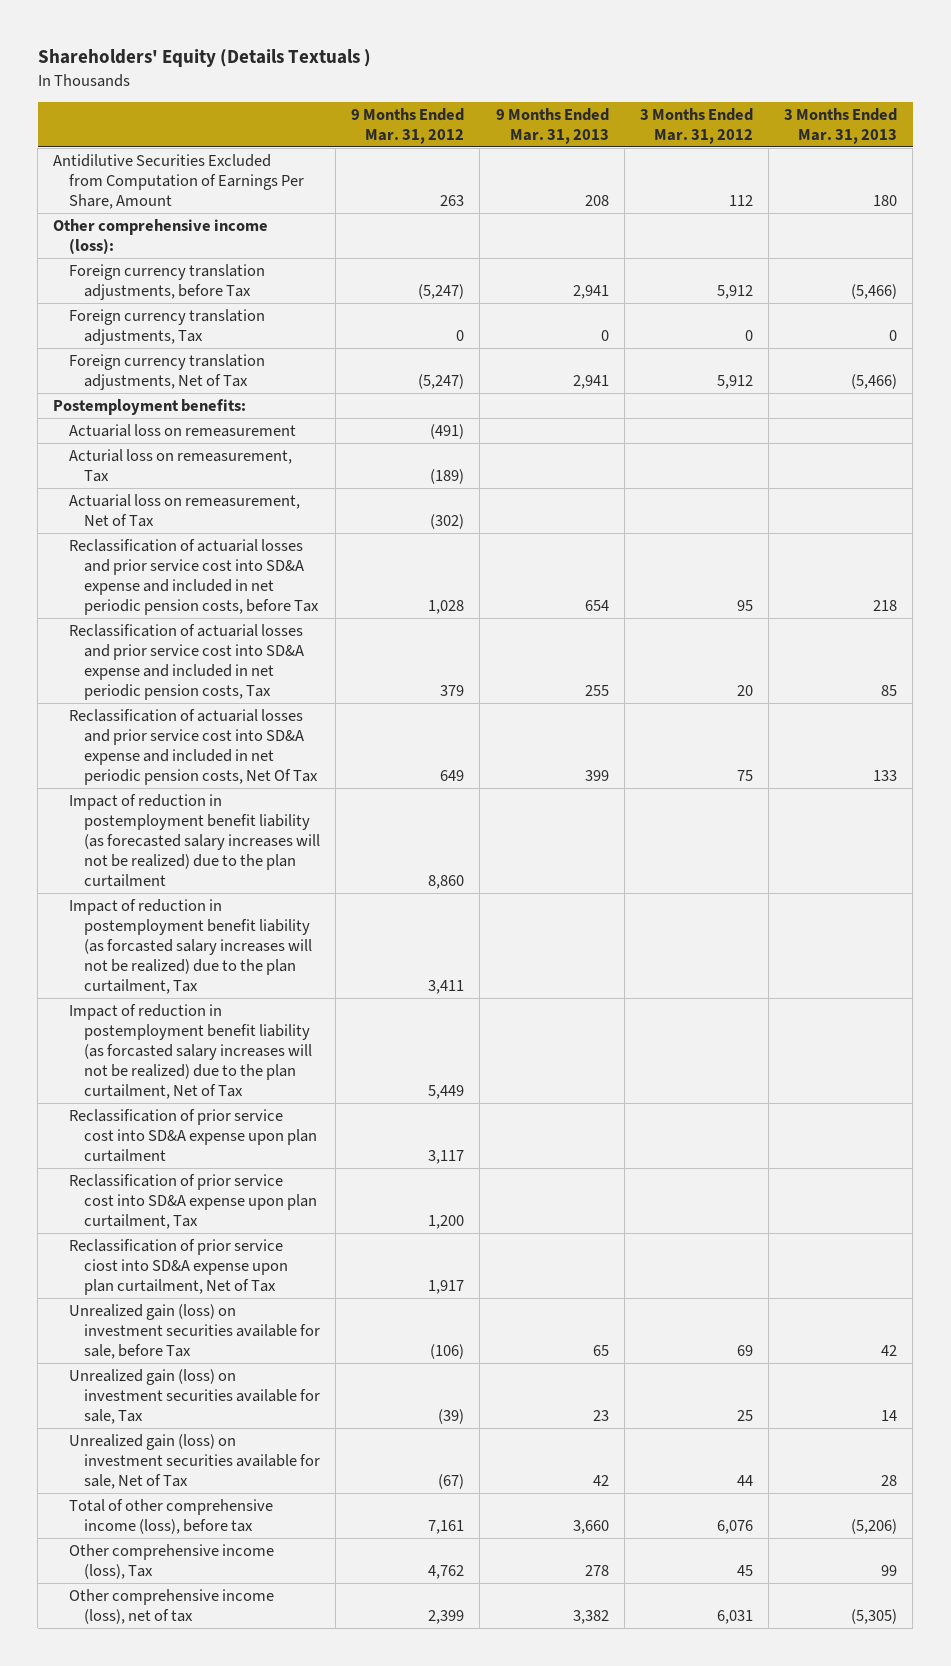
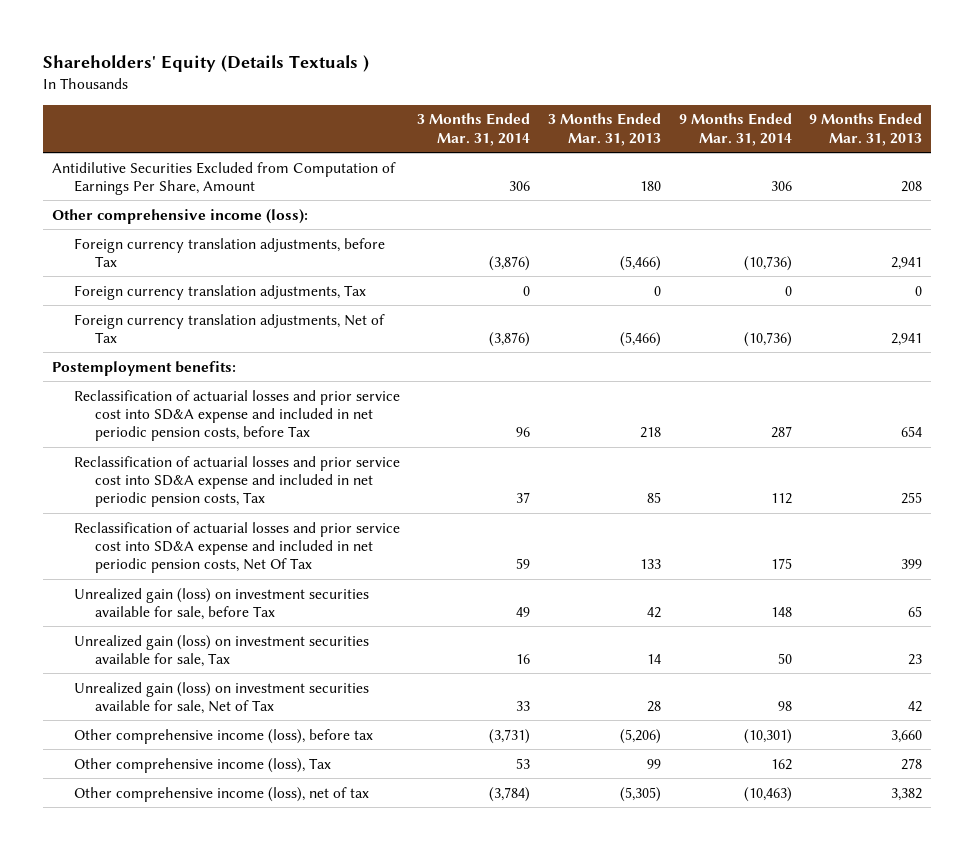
[351,107,465,144] 9 Months Ended Mar. 31, 2012 -> none
[639,107,753,144] 3 Months Ended Mar. 31, 2012 -> none
none -> [417,113,531,146] 3 Months Ended Mar. 31, 2014
none -> [678,113,792,146] 9 Months Ended Mar. 31, 2014
[68,423,296,437] Actuarial loss on remeasurement -> none
[68,448,292,482] Acturial loss on remeasurement, Tax -> none
[68,493,300,527] Actuarial loss on remeasurement, Net of Tax -> none
[68,793,320,887] Impact of reduction in postemployment benefit liability (as forecasted salary increases will not be realized) due to the plan curtailment -> none
[68,898,312,994] Impact of reduction in postemployment benefit liability (as forcasted salary increases will not be realized) due to the plan curtailment, Tax -> none
[68,1003,312,1099] Impact of reduction in postemployment benefit liability (as forcasted salary increases will not be realized) due to the plan curtailment, Net of Tax -> none
[68,1108,317,1162] Reclassification of prior service cost into SD&A expense upon plan curtailment -> none
[68,1173,317,1229] Reclassification of prior service cost into SD&A expense upon plan curtailment, Tax -> none
[68,1238,288,1295] Reclassification of prior service ciost into SD&A expense upon plan curtailment, Net of Tax -> none
[68,1498,273,1534] Total of other comprehensive income (loss), before tax -> [73,728,373,744] Other comprehensive income (loss), before tax

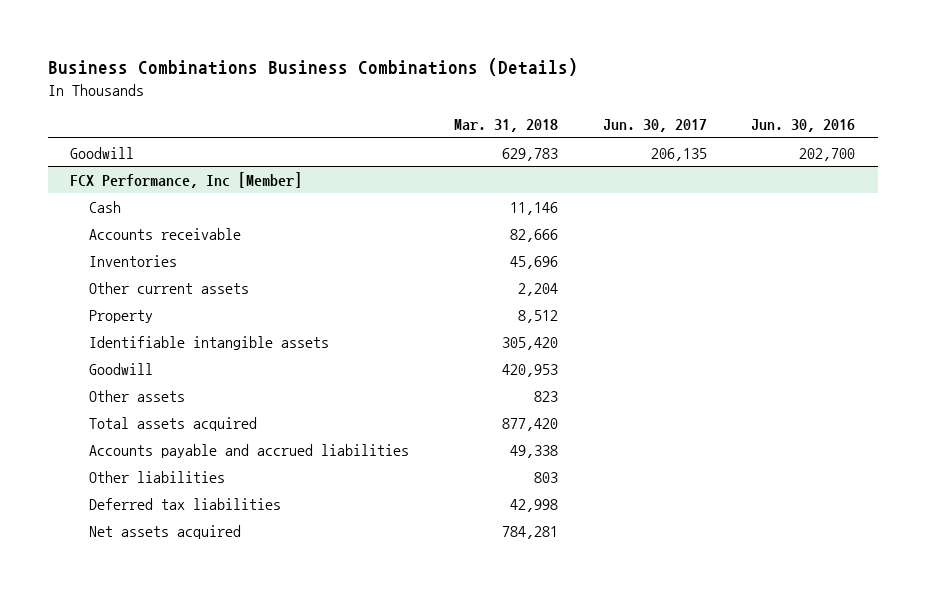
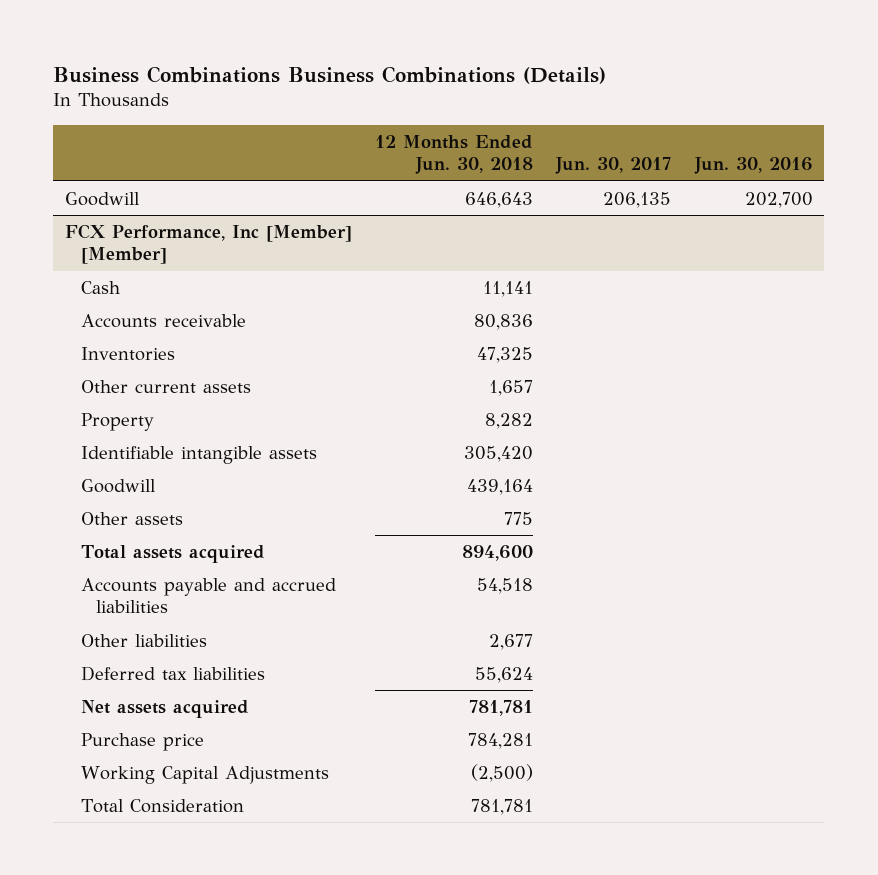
[453,119,558,133] Mar. 31, 2018 -> none
none -> [375,134,534,175] 12 Months Ended Jun. 30, 2018
[70,171,303,188] FCX Performance, Inc [Member] -> [64,224,352,265] FCX Performance, Inc [Member] [Member]
none -> [80,733,204,752] Purchase price
none -> [80,766,329,785] Working Capital Adjustments
none -> [80,799,244,814] Total Consideration

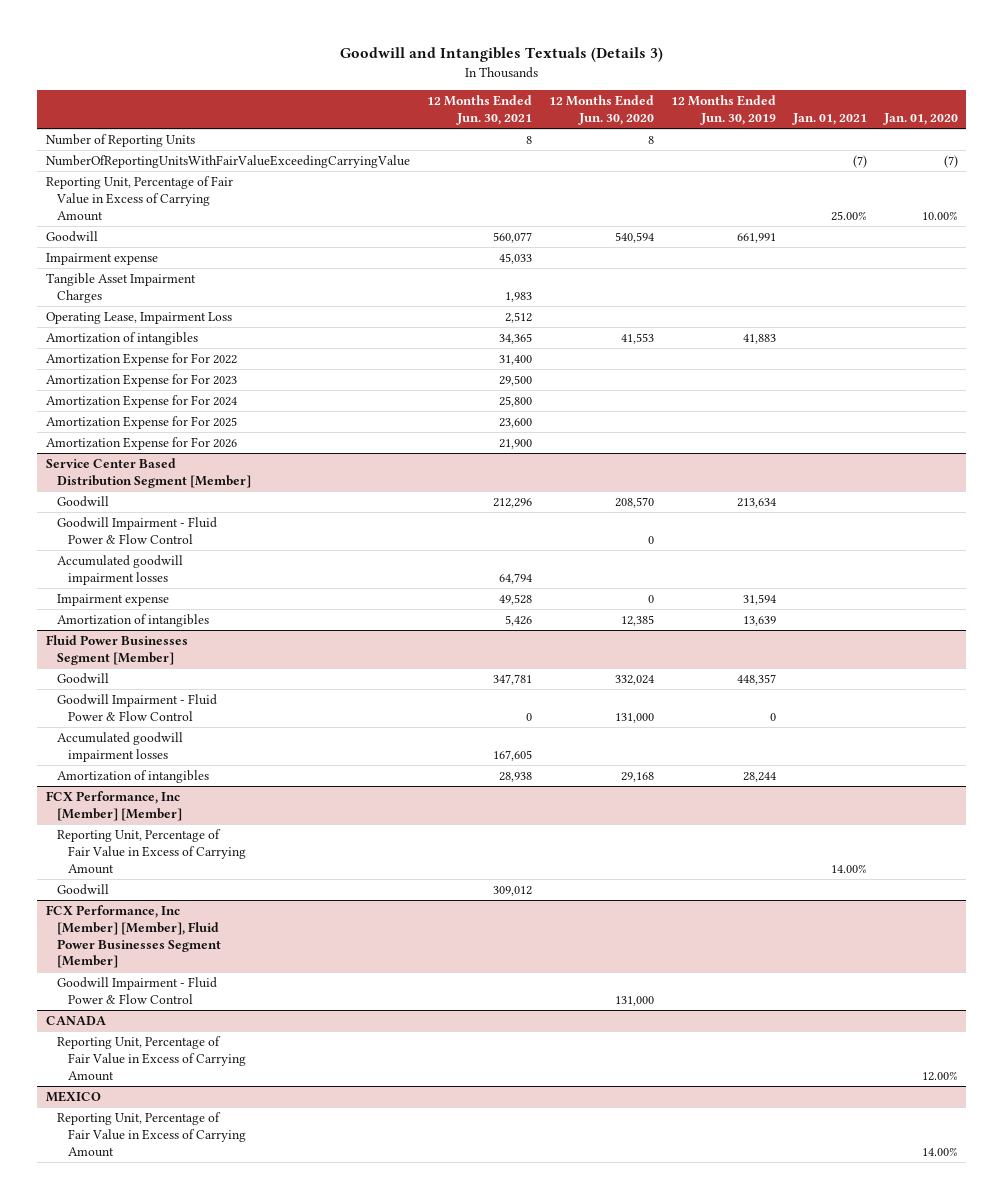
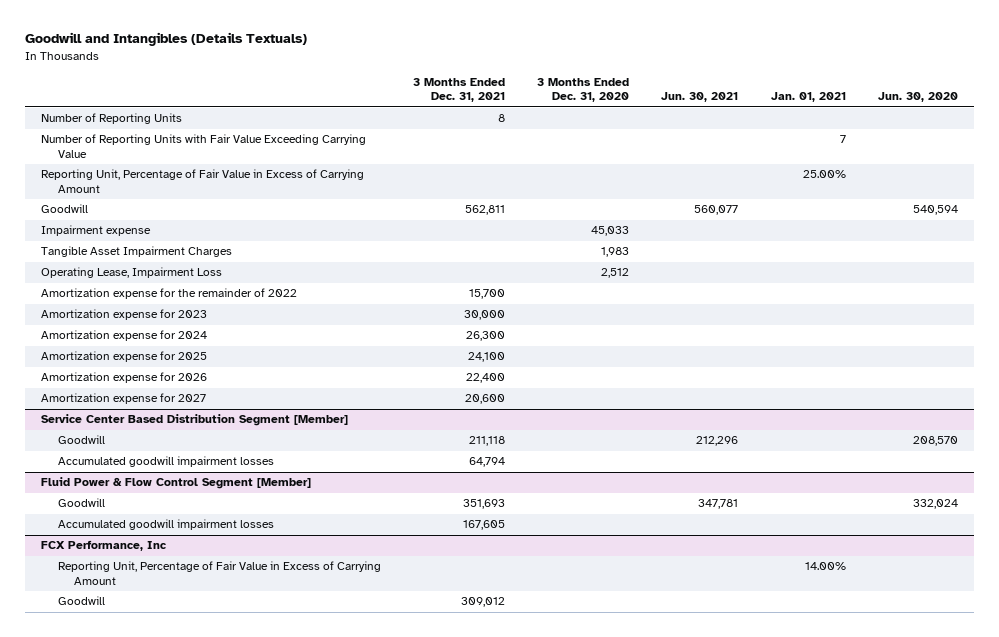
[339,47,663,63] Goodwill and Intangibles Textuals (Details 3) -> [24,32,307,47] Goodwill and Intangibles (Details Textuals)
[426,95,532,125] 12 Months Ended Jun. 30, 2021 -> none
[548,95,654,125] 12 Months Ended Jun. 30, 2020 -> none
[670,95,776,125] 12 Months Ended Jun. 30, 2019 -> none
[882,112,958,125] Jan. 01, 2020 -> none
none -> [412,77,505,103] 3 Months Ended Dec. 31, 2021
none -> [537,77,630,103] 3 Months Ended Dec. 31, 2020
none -> [661,92,739,103] Jun. 30, 2021
none -> [877,92,958,103] Jun. 30, 2020
[45,155,410,169] NumberOfReportingUnitsWithFairValueExceedingCarryingValue -> none
none -> [40,134,366,158] Number of Reporting Units with Fair Value Exceeding Carrying Value
[45,332,198,346] Amortization of intangibles -> none
none -> [40,288,297,300] Amortization expense for the remainder of 2022
[45,353,237,367] Amortization Expense for For 2022 -> [40,309,207,321] Amortization expense for 2023
[45,374,237,388] Amortization Expense for For 2023 -> [40,330,207,342] Amortization expense for 2024
[45,395,237,409] Amortization Expense for For 2024 -> [40,351,207,363] Amortization expense for 2025
[45,416,237,430] Amortization Expense for For 2025 -> [40,372,207,384] Amortization expense for 2026
[45,437,237,451] Amortization Expense for For 2026 -> [40,393,206,405] Amortization expense for 2027
[56,517,217,544] Goodwill Impairment - Fluid Power & Flow Control -> none
[56,594,169,607] Impairment expense -> none
[56,614,209,628] Amortization of intangibles -> none
[45,635,188,665] Fluid Power Businesses Segment [Member] -> [40,477,311,490] Fluid Power & Flow Control Segment [Member]
[56,694,217,721] Goodwill Impairment - Fluid Power & Flow Control -> none
[56,770,209,784] Amortization of intangibles -> none
[45,791,182,821] FCX Performance, Inc [Member] [Member] -> [40,540,167,552] FCX Performance, Inc
[45,905,221,969] FCX Performance, Inc [Member] [Member], Fluid Power Businesses Segment [Member] -> none
[56,977,217,1004] Goodwill Impairment - Fluid Power & Flow Control -> none
[45,1016,106,1026] CANADA -> none
[56,1036,247,1081] Reporting Unit, Percentage of Fair Value in Excess of Carrying Amount -> none
[45,1091,101,1103] MEXICO -> none
[56,1112,247,1157] Reporting Unit, Percentage of Fair Value in Excess of Carrying Amount -> none

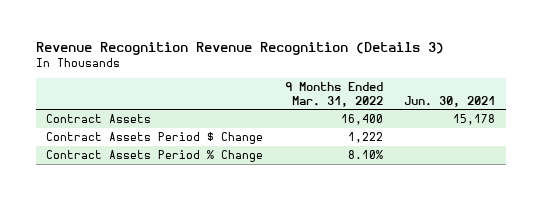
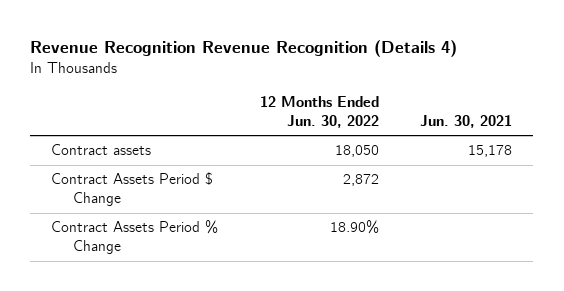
[35,42,444,56] Revenue Recognition Revenue Recognition (Details 3) -> [30,40,458,58] Revenue Recognition Revenue Recognition (Details 4)
[284,81,383,107] 9 Months Ended Mar. 31, 2022 -> none
none -> [259,96,379,129] 12 Months Ended Jun. 30, 2022
[46,113,152,123] Contract Assets -> [51,144,152,156] Contract assets

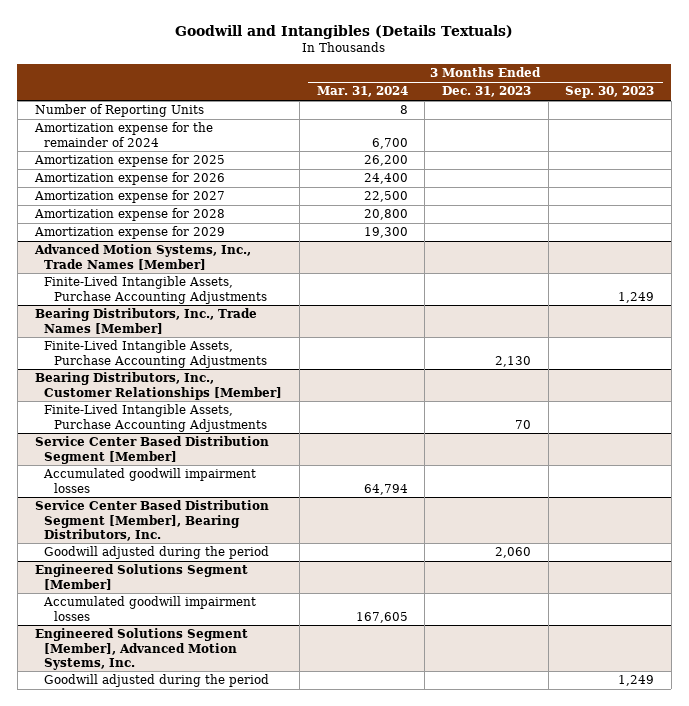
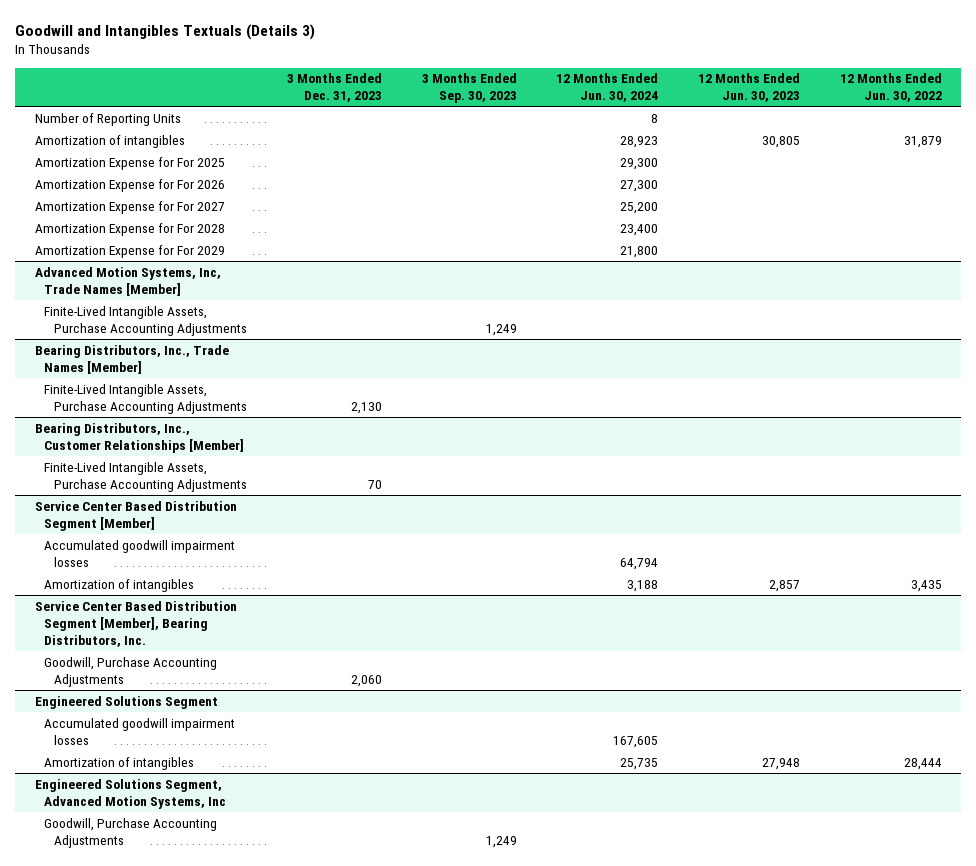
[175,24,514,39] Goodwill and Intangibles (Details Textuals) -> [14,23,315,40] Goodwill and Intangibles Textuals (Details 3)
[316,86,408,98] Mar. 31, 2024 -> none
none -> [556,73,659,103] 12 Months Ended Jun. 30, 2024
none -> [697,73,800,103] 12 Months Ended Jun. 30, 2023
none -> [839,73,942,103] 12 Months Ended Jun. 30, 2022
[33,122,213,147] Amortization expense for the remainder of 2024 -> none
none -> [34,134,185,148] Amortization of intangibles
[33,154,225,168] Amortization expense for 2025 -> [34,156,225,170] Amortization Expense for For 2025
[33,172,225,186] Amortization expense for 2026 -> [34,178,225,192] Amortization Expense for For 2026
[33,190,225,204] Amortization expense for 2027 -> [34,200,225,214] Amortization Expense for For 2027
[33,208,225,222] Amortization expense for 2028 -> [34,222,225,236] Amortization Expense for For 2028
[33,226,225,240] Amortization expense for 2029 -> [34,244,225,258] Amortization Expense for For 2029
[33,244,251,270] Advanced Motion Systems, Inc., Trade Names [Member] -> [34,266,221,296] Advanced Motion Systems, Inc, Trade Names [Member]
none -> [44,578,195,592] Amortization of intangibles
[44,546,270,560] Goodwill adjusted during the period -> [44,656,218,687] Goodwill, Purchase Accounting Adjustments
[34,564,248,590] Engineered Solutions Segment [Member] -> [34,695,218,709] Engineered Solutions Segment
none -> [44,756,195,770] Amortization of intangibles
[34,628,248,670] Engineered Solutions Segment [Member], Advanced Motion Systems, Inc. -> [34,778,227,809] Engineered Solutions Segment, Advanced Motion Systems, Inc
[44,674,270,688] Goodwill adjusted during the period -> [44,817,218,848] Goodwill, Purchase Accounting Adjustments

